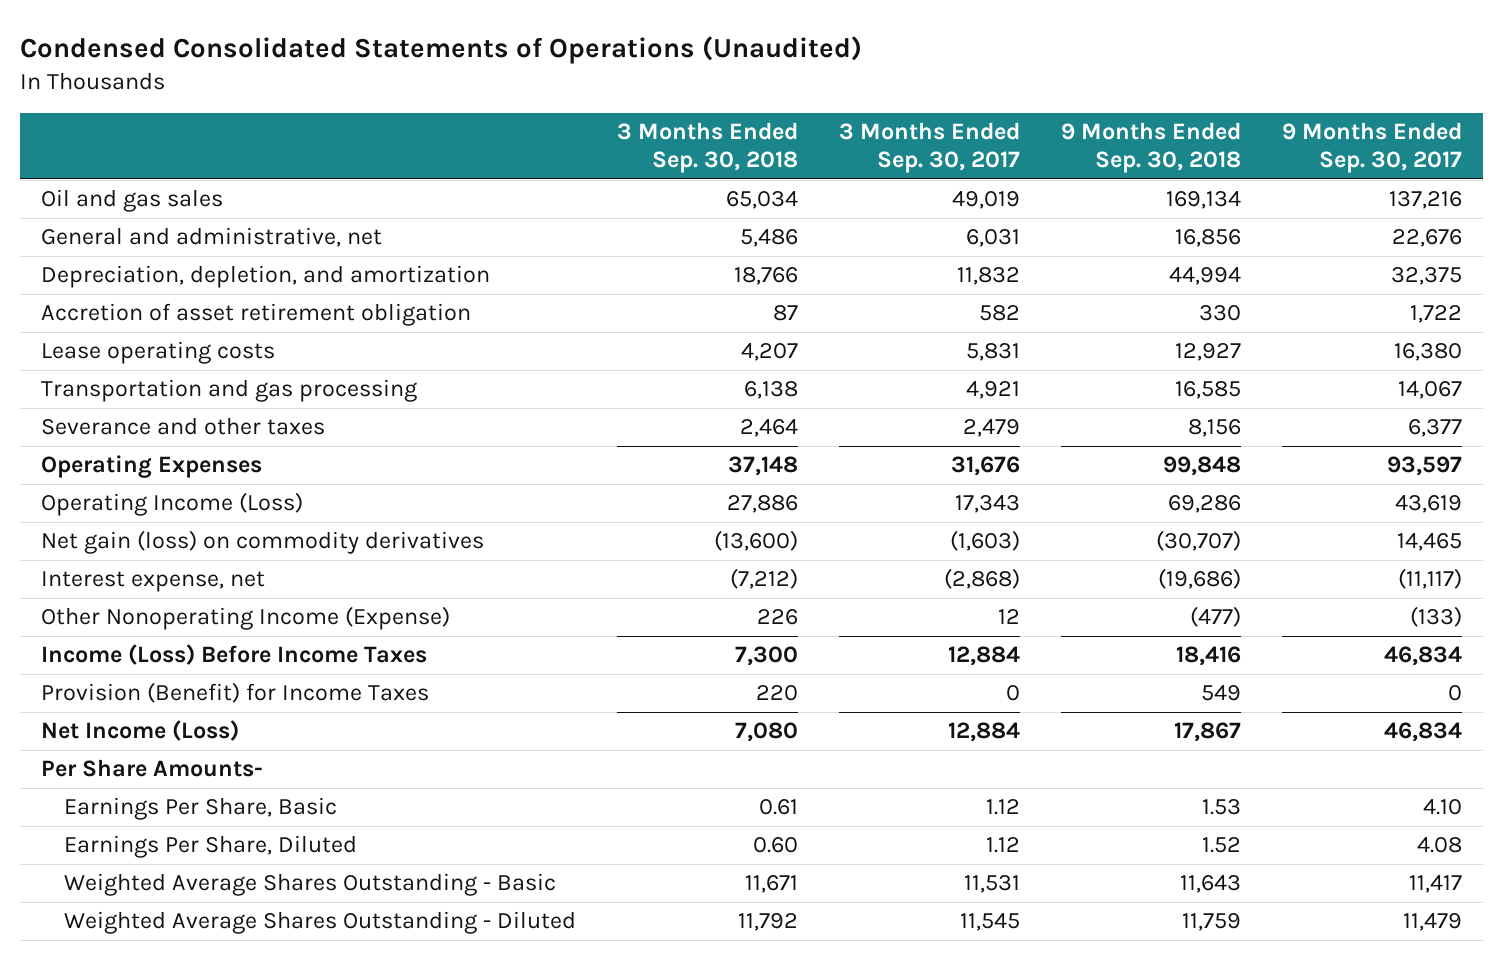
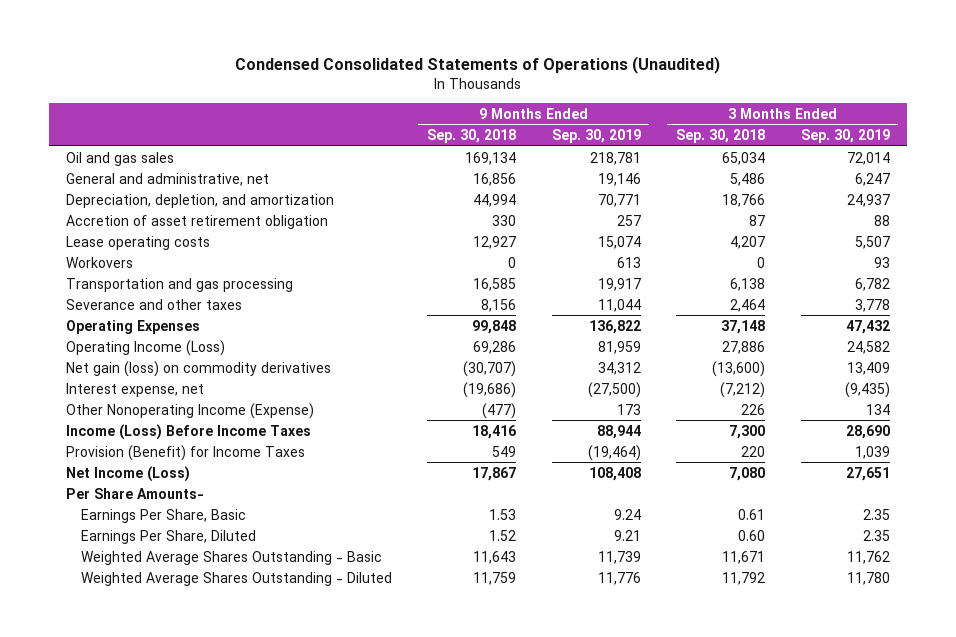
[839,121,1021,174] 3 Months Ended Sep. 30, 2017 -> none
[1282,121,1463,174] 9 Months Ended Sep. 30, 2017 -> none
none -> [551,129,641,144] Sep. 30, 2019
none -> [800,129,890,144] Sep. 30, 2019
none -> [66,256,134,268] Workovers

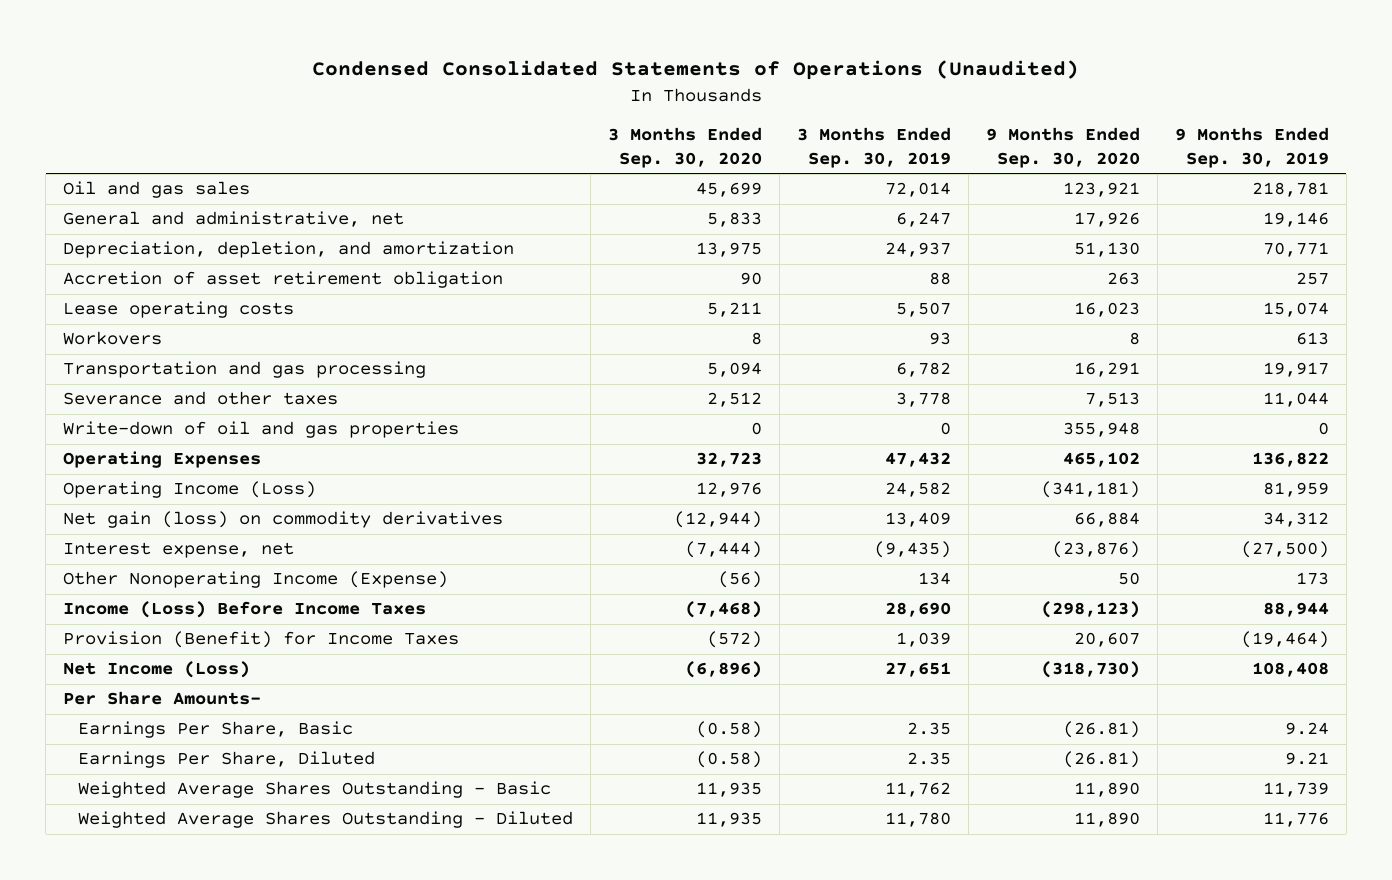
[427,129,517,144] Sep. 30, 2018 -> none
[676,129,766,144] Sep. 30, 2018 -> none
none -> [607,126,762,169] 3 Months Ended Sep. 30, 2020
none -> [985,126,1140,169] 9 Months Ended Sep. 30, 2020
none -> [63,421,460,439] Write-down of oil and gas properties

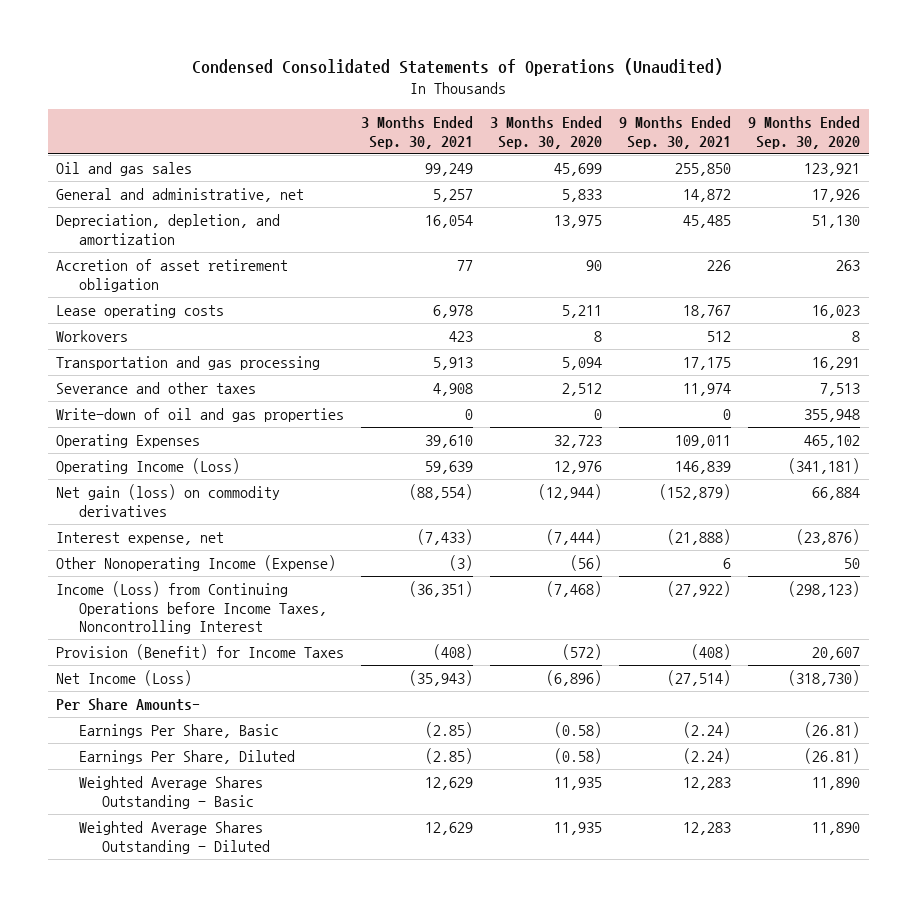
[796,126,951,169] 3 Months Ended Sep. 30, 2019 -> none
[1174,126,1329,169] 9 Months Ended Sep. 30, 2019 -> none
none -> [361,116,474,149] 3 Months Ended Sep. 30, 2021
none -> [619,116,732,149] 9 Months Ended Sep. 30, 2021
[63,601,427,619] Income (Loss) Before Income Taxes -> [56,581,328,635] Income (Loss) from Continuing Operations before Income Taxes, Noncontrolling Interest

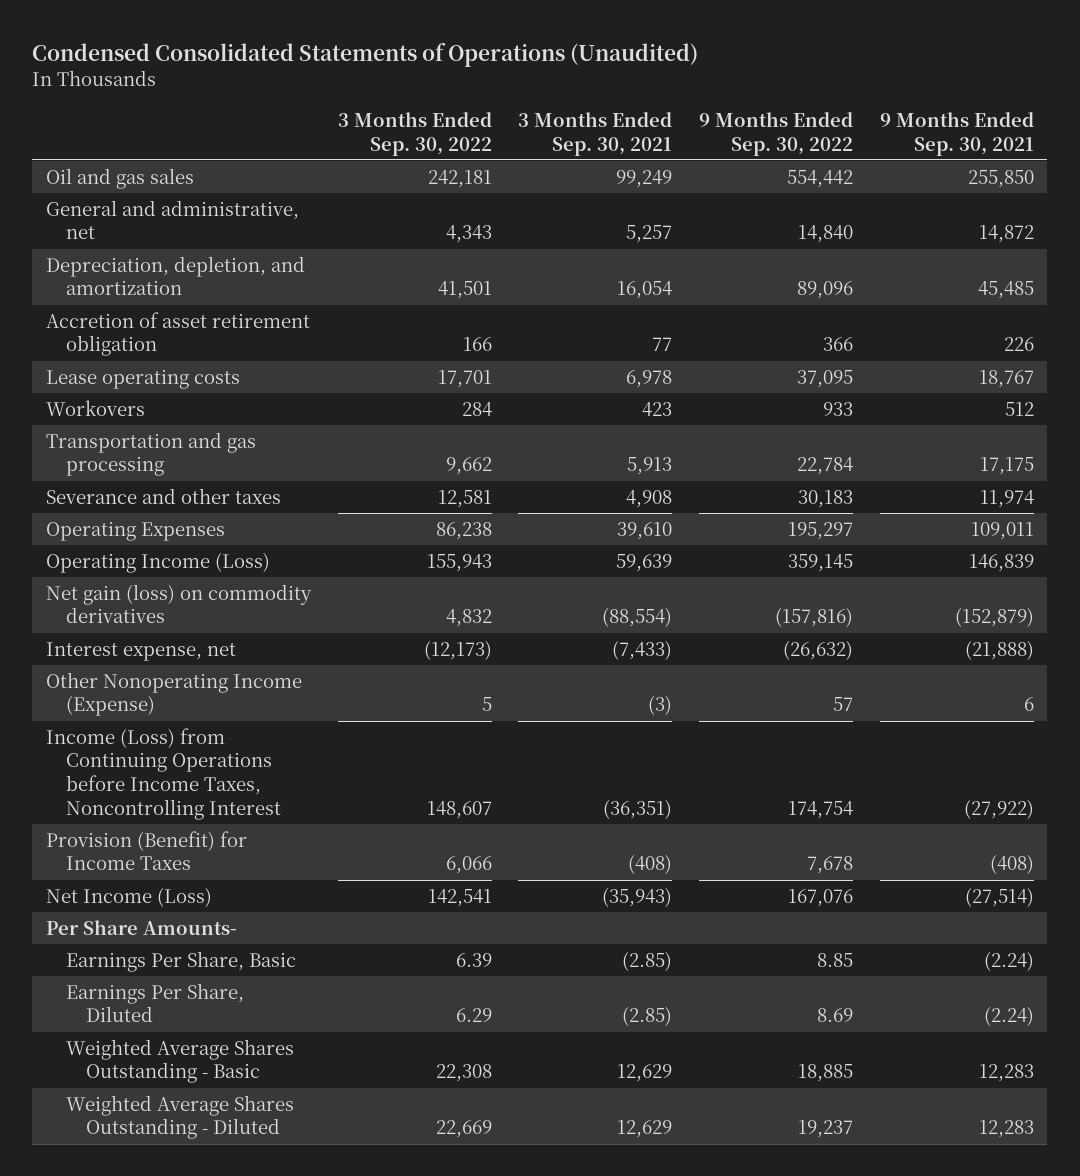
[490,116,603,149] 3 Months Ended Sep. 30, 2020 -> none
[748,116,861,149] 9 Months Ended Sep. 30, 2020 -> none
none -> [337,111,492,156] 3 Months Ended Sep. 30, 2022
none -> [699,111,854,156] 9 Months Ended Sep. 30, 2022
[56,408,345,423] Write-down of oil and gas properties -> none

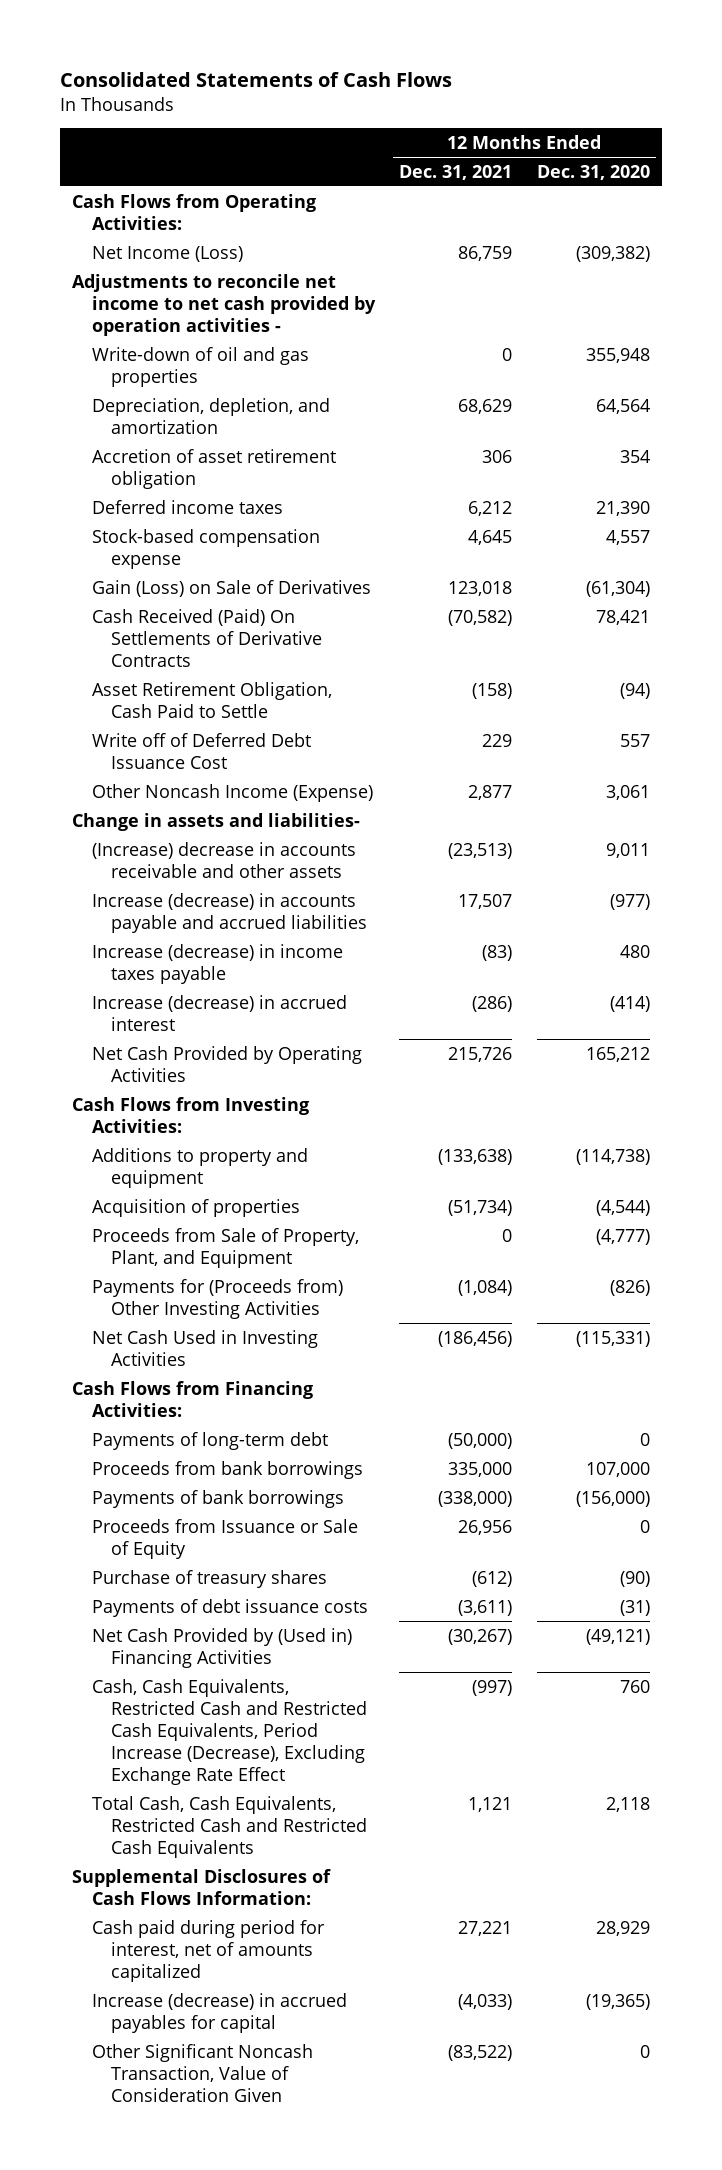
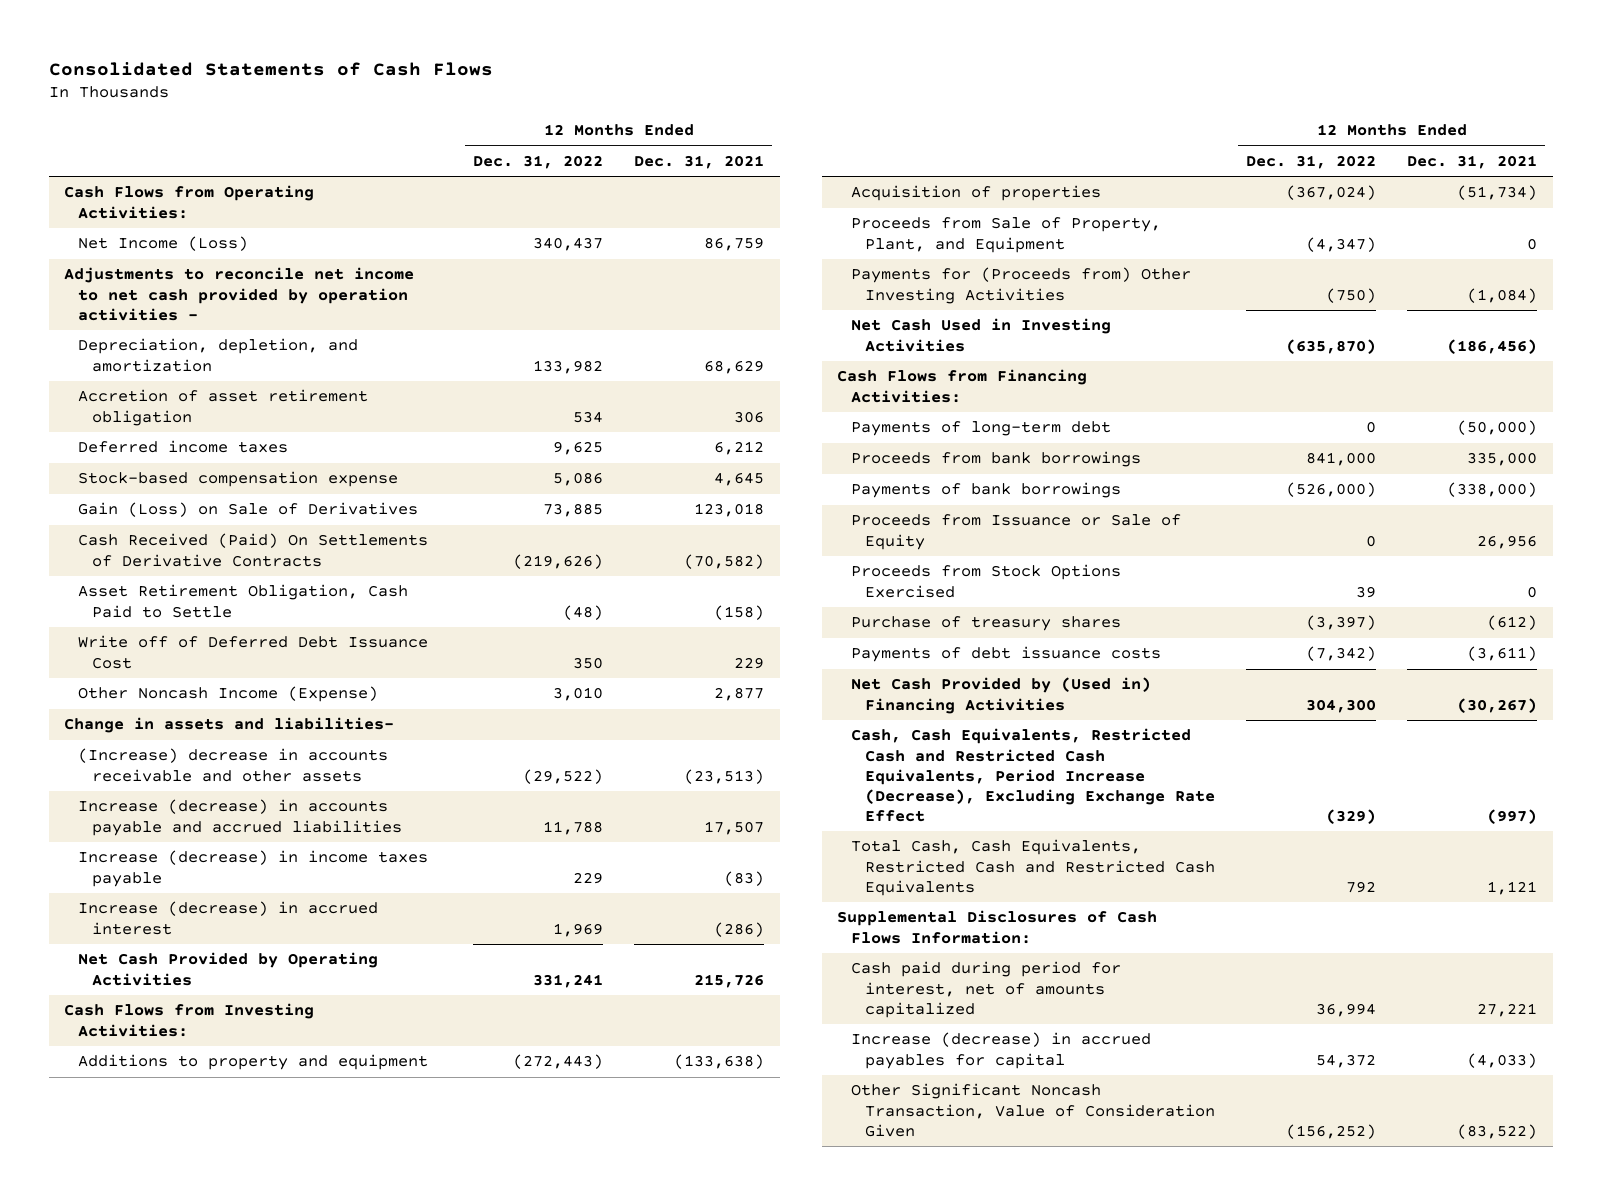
[536,164,650,180] Dec. 31, 2020 -> none
none -> [472,154,603,169] Dec. 31, 2022
[91,346,309,387] Write-down of oil and gas properties -> none
none -> [851,564,1122,598] Proceeds from Stock Options Exercised

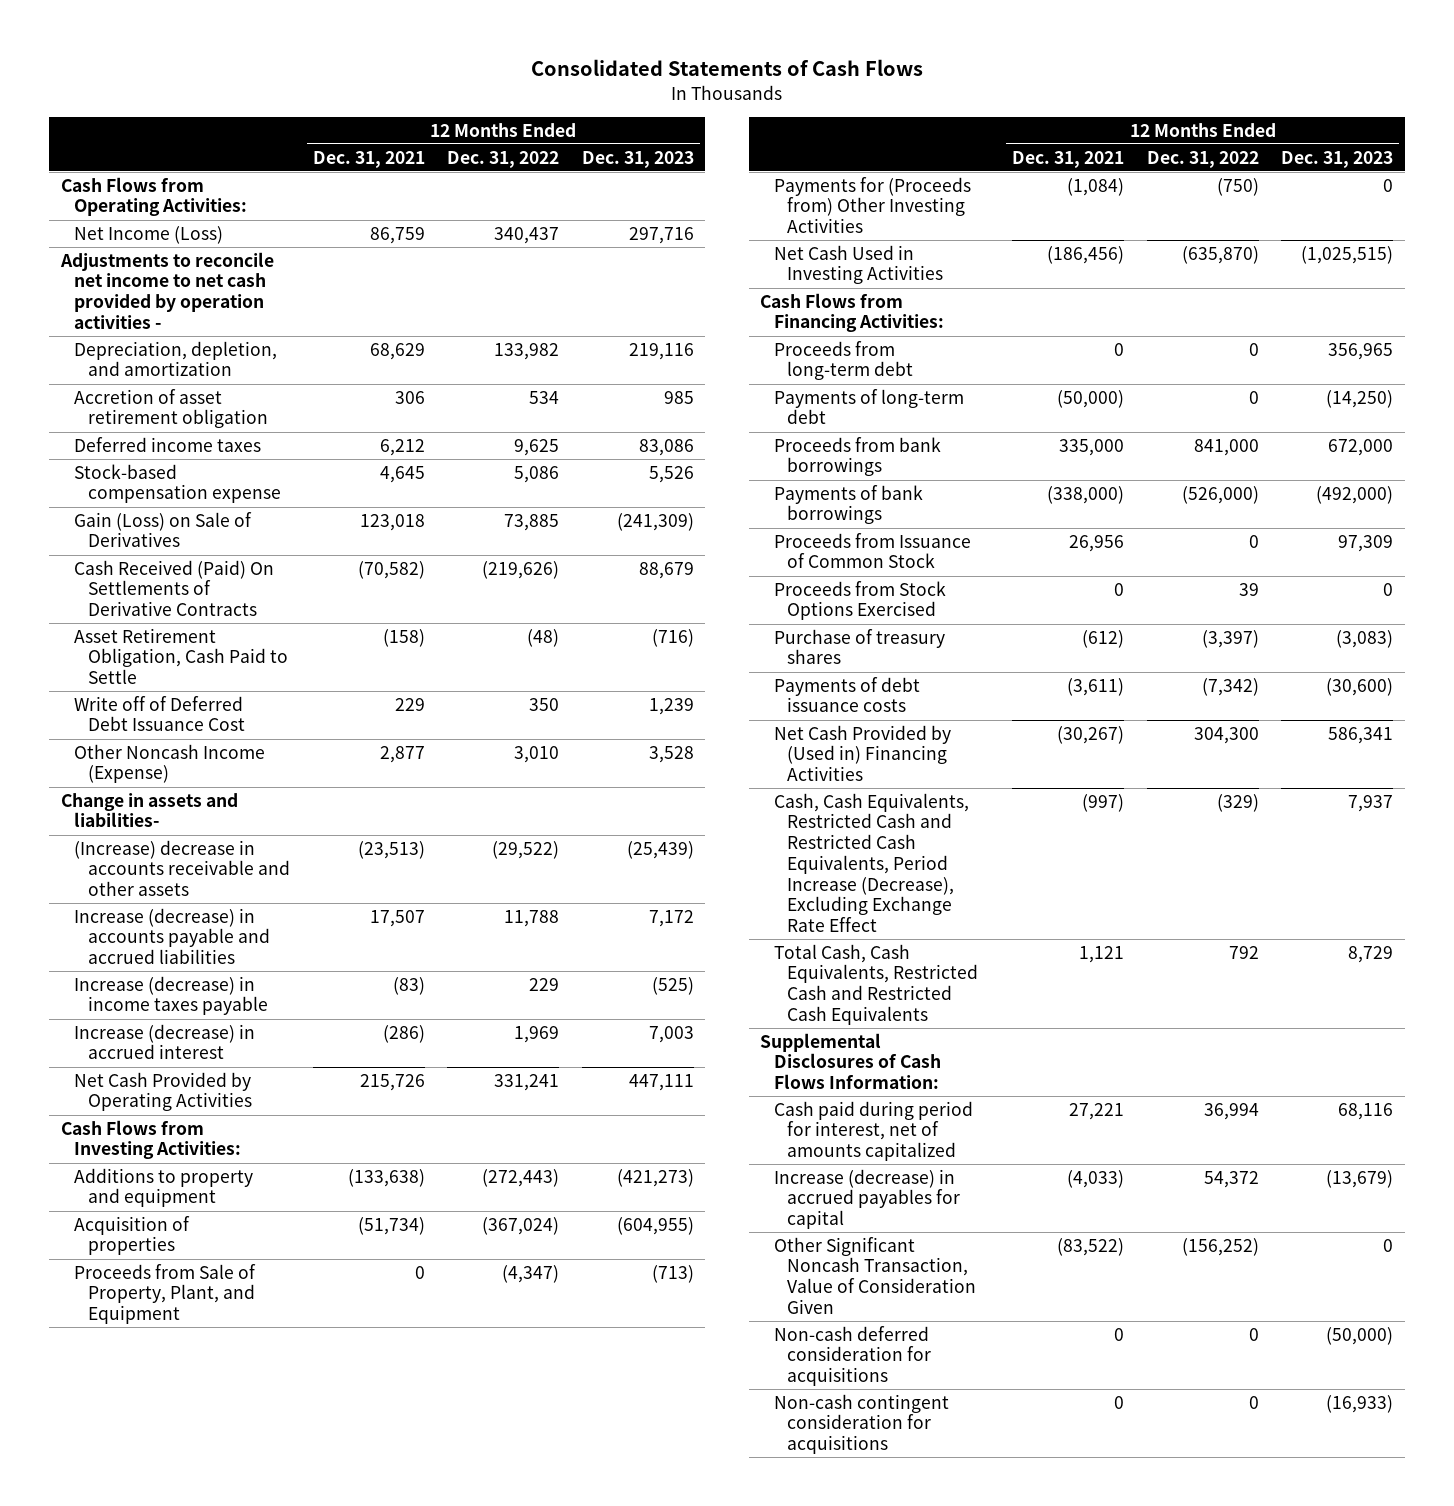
none -> [582,150,695,168] Dec. 31, 2023
none -> [773,340,914,381] Proceeds from long-term debt
[851,514,1182,550] Proceeds from Issuance or Sale of Equity -> [773,532,971,569] Proceeds from Issuance of Common Stock
none -> [773,1325,932,1387] Non-cash deferred consideration for acquisitions
none -> [773,1393,949,1455] Non-cash contingent consideration for acquisitions

